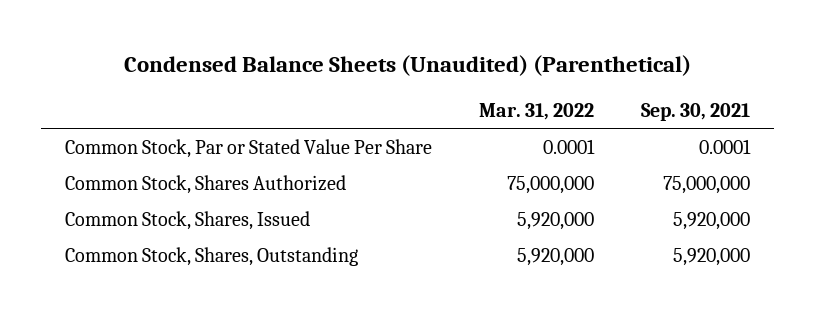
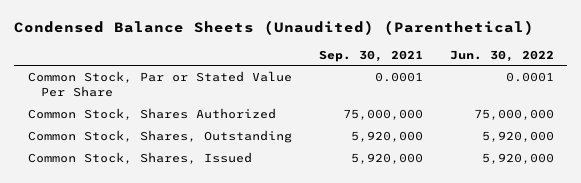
[479,103,595,121] Mar. 31, 2022 -> none
none -> [449,49,554,62] Jun. 30, 2022
[64,210,310,230] Common Stock, Shares, Issued -> [27,151,252,164] Common Stock, Shares, Issued

